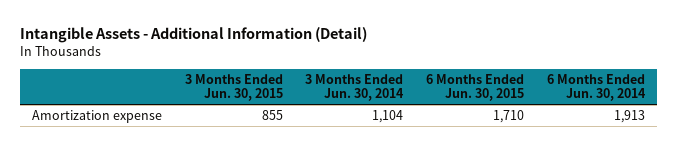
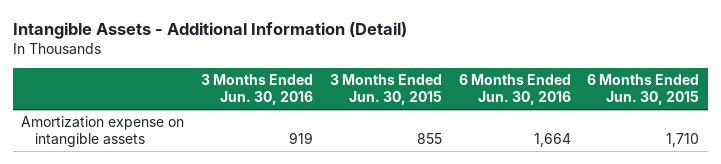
[305,73,405,102] 3 Months Ended Jun. 30, 2014 -> none
[547,73,647,102] 6 Months Ended Jun. 30, 2014 -> none
none -> [201,74,314,106] 3 Months Ended Jun. 30, 2016
none -> [458,74,571,106] 6 Months Ended Jun. 30, 2016
[31,110,162,124] Amortization expense -> [21,115,185,148] Amortization expense on intangible assets

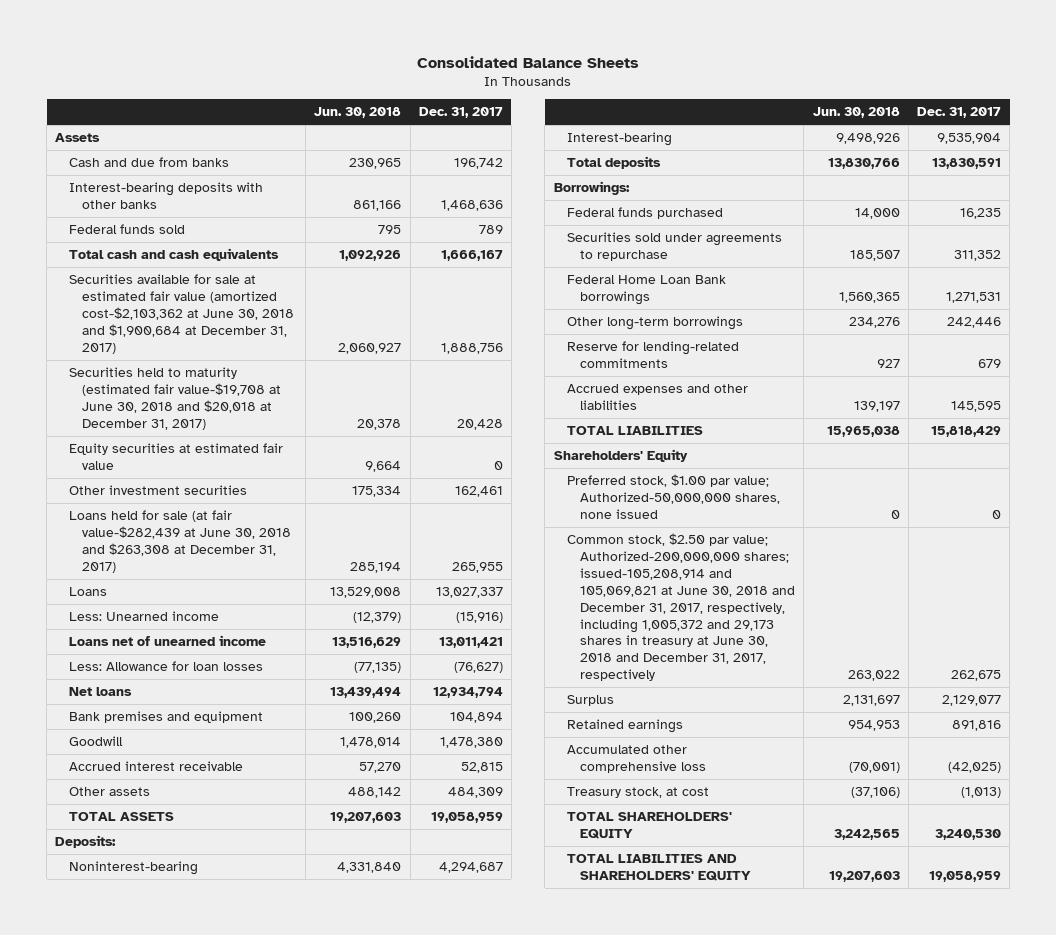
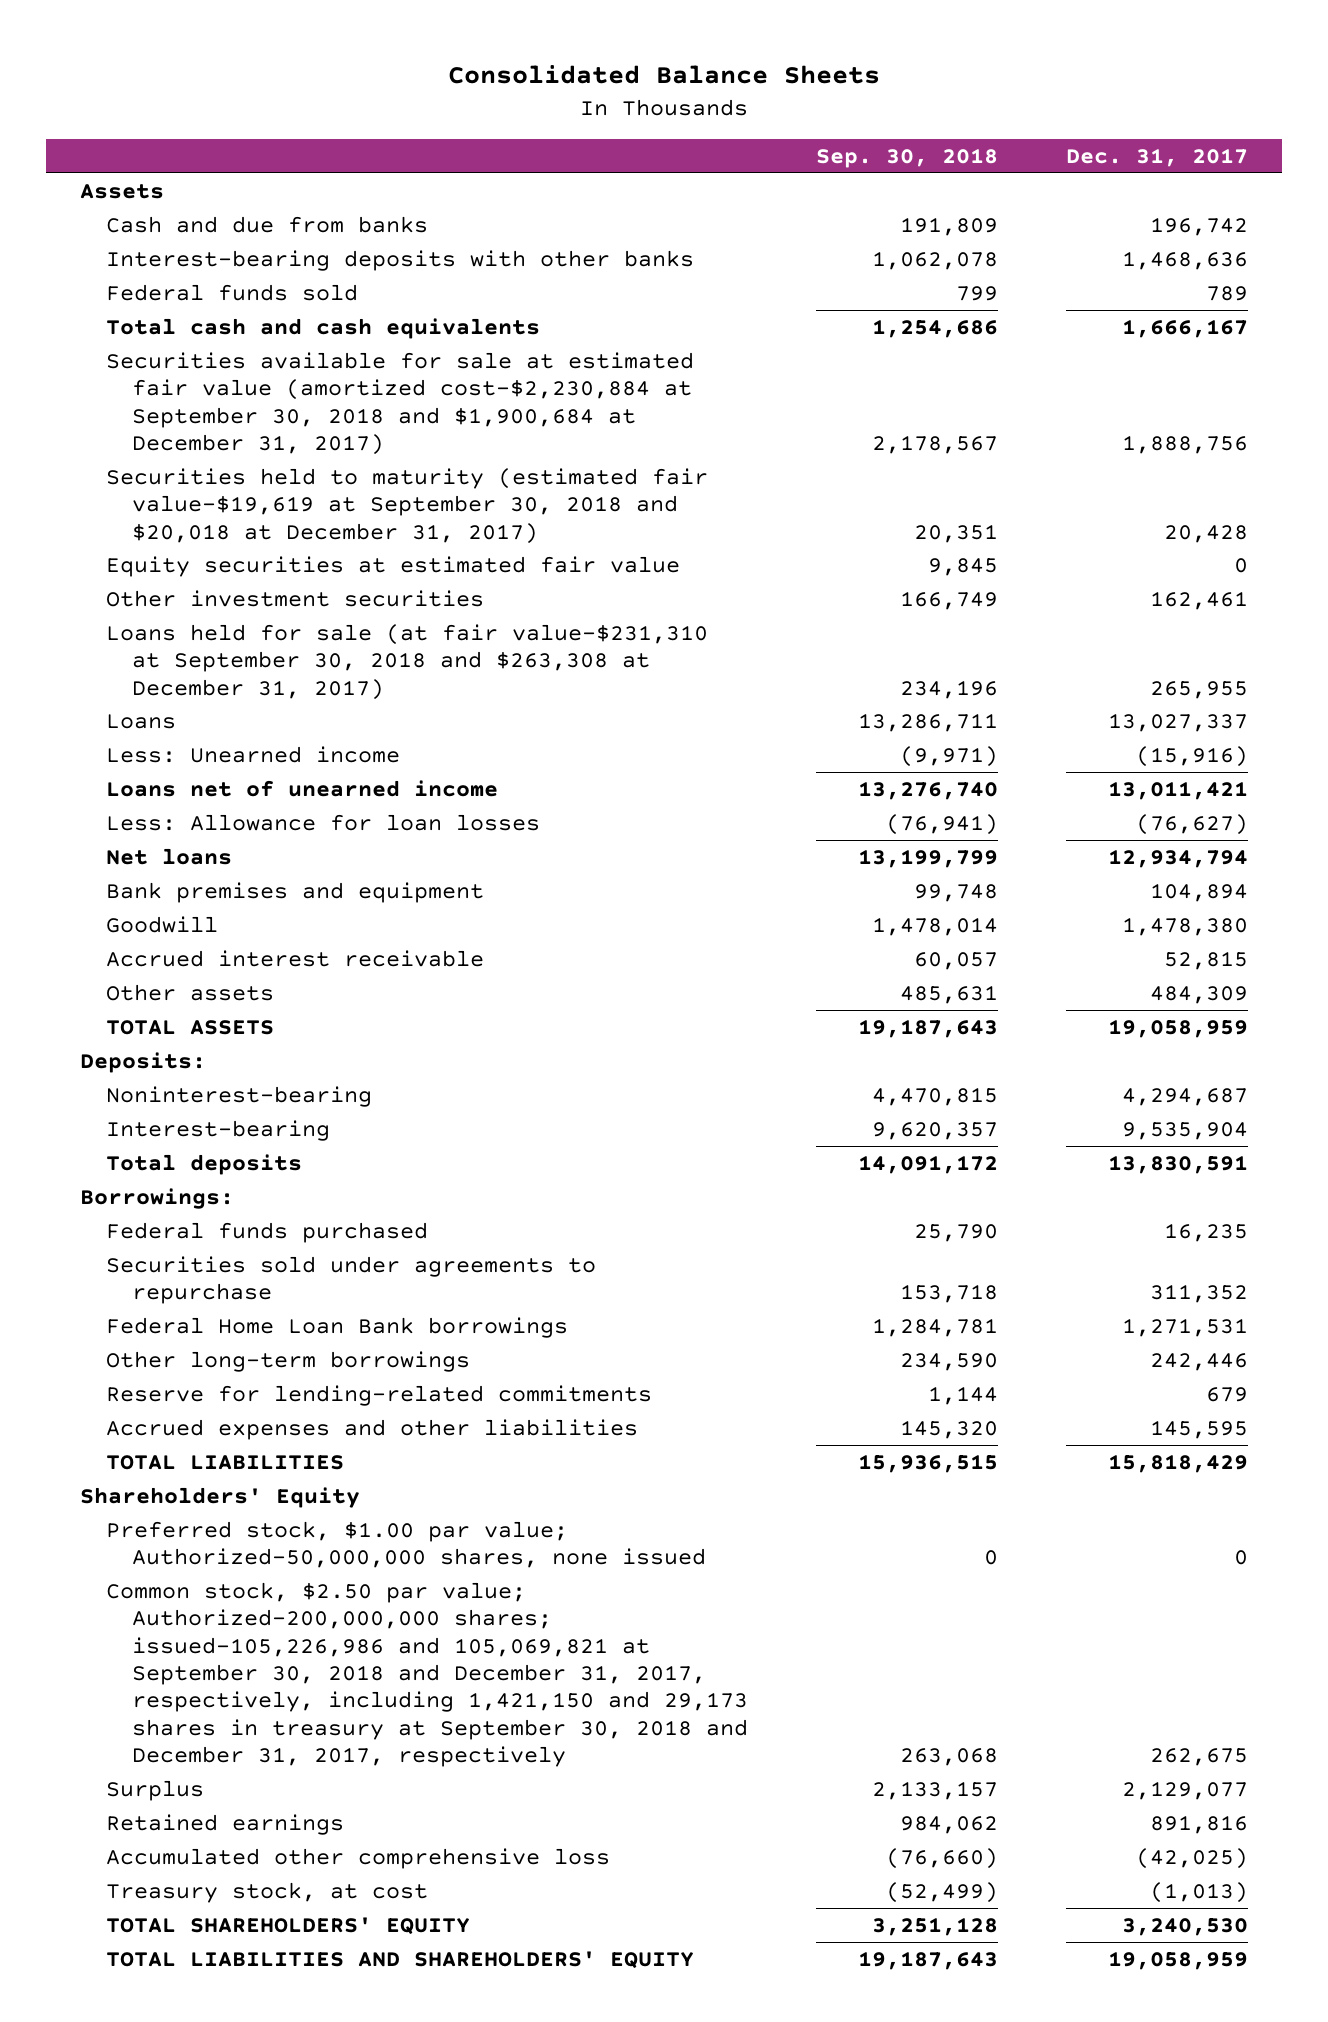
[314,107,402,119] Jun. 30, 2018 -> none
none -> [816,147,999,168] Sep. 30, 2018
[68,274,295,354] Securities available for sale at estimated fair value (amortized cost-$2,103,362 at June 30, 2018 and $1,900,684 at December 31, 2017) -> [106,351,695,455] Securities available for sale at estimated fair value (amortized cost-$2,230,884 at September 30, 2018 and $1,900,684 at December 31, 2017)
[68,367,282,430] Securities held to maturity (estimated fair value-$19,708 at June 30, 2018 and $20,018 at December 31, 2017) -> [106,467,709,544] Securities held to maturity (estimated fair value-$19,619 at September 30, 2018 and $20,018 at December 31, 2017)
[68,510,292,573] Loans held for sale (at fair value-$282,439 at June 30, 2018 and $263,308 at December 31, 2017) -> [106,623,709,700] Loans held for sale (at fair value-$231,310 at September 30, 2018 and $263,308 at December 31, 2017)
[566,533,796,682] Common stock, $2.50 par value; Authorized-200,000,000 shares; issued-105,208,914 and 105,069,821 at June 30, 2018 and December 31, 2017, respectively, including 1,005,372 and 29,173 shares in treasury at June 30, 2018 and December 31, 2017, respectively -> [106,1581,749,1767] Common stock, $2.50 par value; Authorized-200,000,000 shares; issued-105,226,986 and 105,069,821 at September 30, 2018 and December 31, 2017, respectively, including 1,421,150 and 29,173 shares in treasury at September 30, 2018 and December 31, 2017, respectively

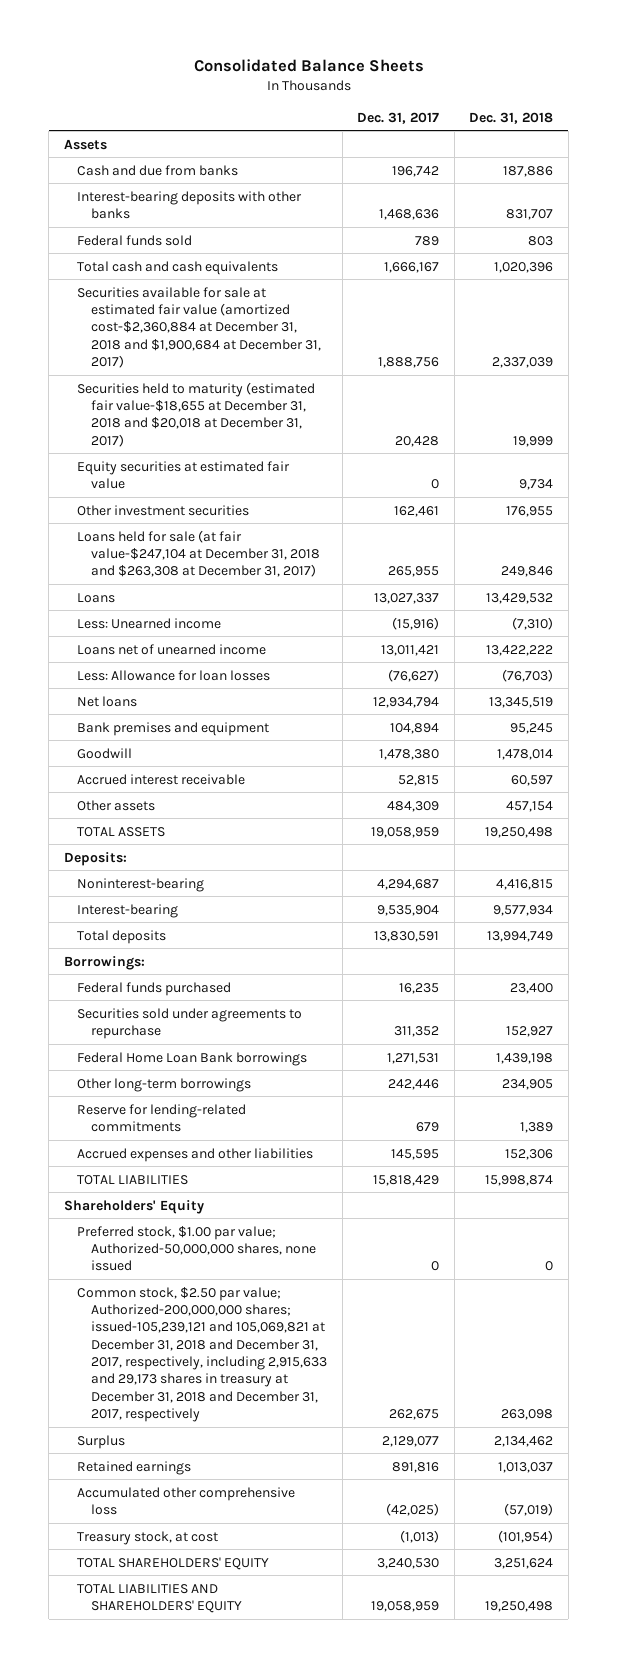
[816,147,999,168] Sep. 30, 2018 -> none
none -> [469,111,554,124] Dec. 31, 2018
[106,351,695,455] Securities available for sale at estimated fair value (amortized cost-$2,230,884 at September 30, 2018 and $1,900,684 at December 31, 2017) -> [77,286,322,369] Securities available for sale at estimated fair value (amortized cost-$2,360,884 at December 31, 2018 and $1,900,684 at December 31, 2017)
[106,467,709,544] Securities held to maturity (estimated fair value-$19,619 at September 30, 2018 and $20,018 at December 31, 2017) -> [77,381,316,447] Securities held to maturity (estimated fair value-$18,655 at December 31, 2018 and $20,018 at December 31, 2017)
[106,623,709,700] Loans held for sale (at fair value-$231,310 at September 30, 2018 and $263,308 at December 31, 2017) -> [77,529,321,578] Loans held for sale (at fair value-$247,104 at December 31, 2018 and $263,308 at December 31, 2017)
[106,1581,749,1767] Common stock, $2.50 par value; Authorized-200,000,000 shares; issued-105,226,986 and 105,069,821 at September 30, 2018 and December 31, 2017, respectively, including 1,421,150 and 29,173 shares in treasury at September 30, 2018 and December 31, 2017, respectively -> [77,1286,328,1423] Common stock, $2.50 par value; Authorized-200,000,000 shares; issued-105,239,121 and 105,069,821 at December 31, 2018 and December 31, 2017, respectively, including 2,915,633 and 29,173 shares in treasury at December 31, 2018 and December 31, 2017, respectively

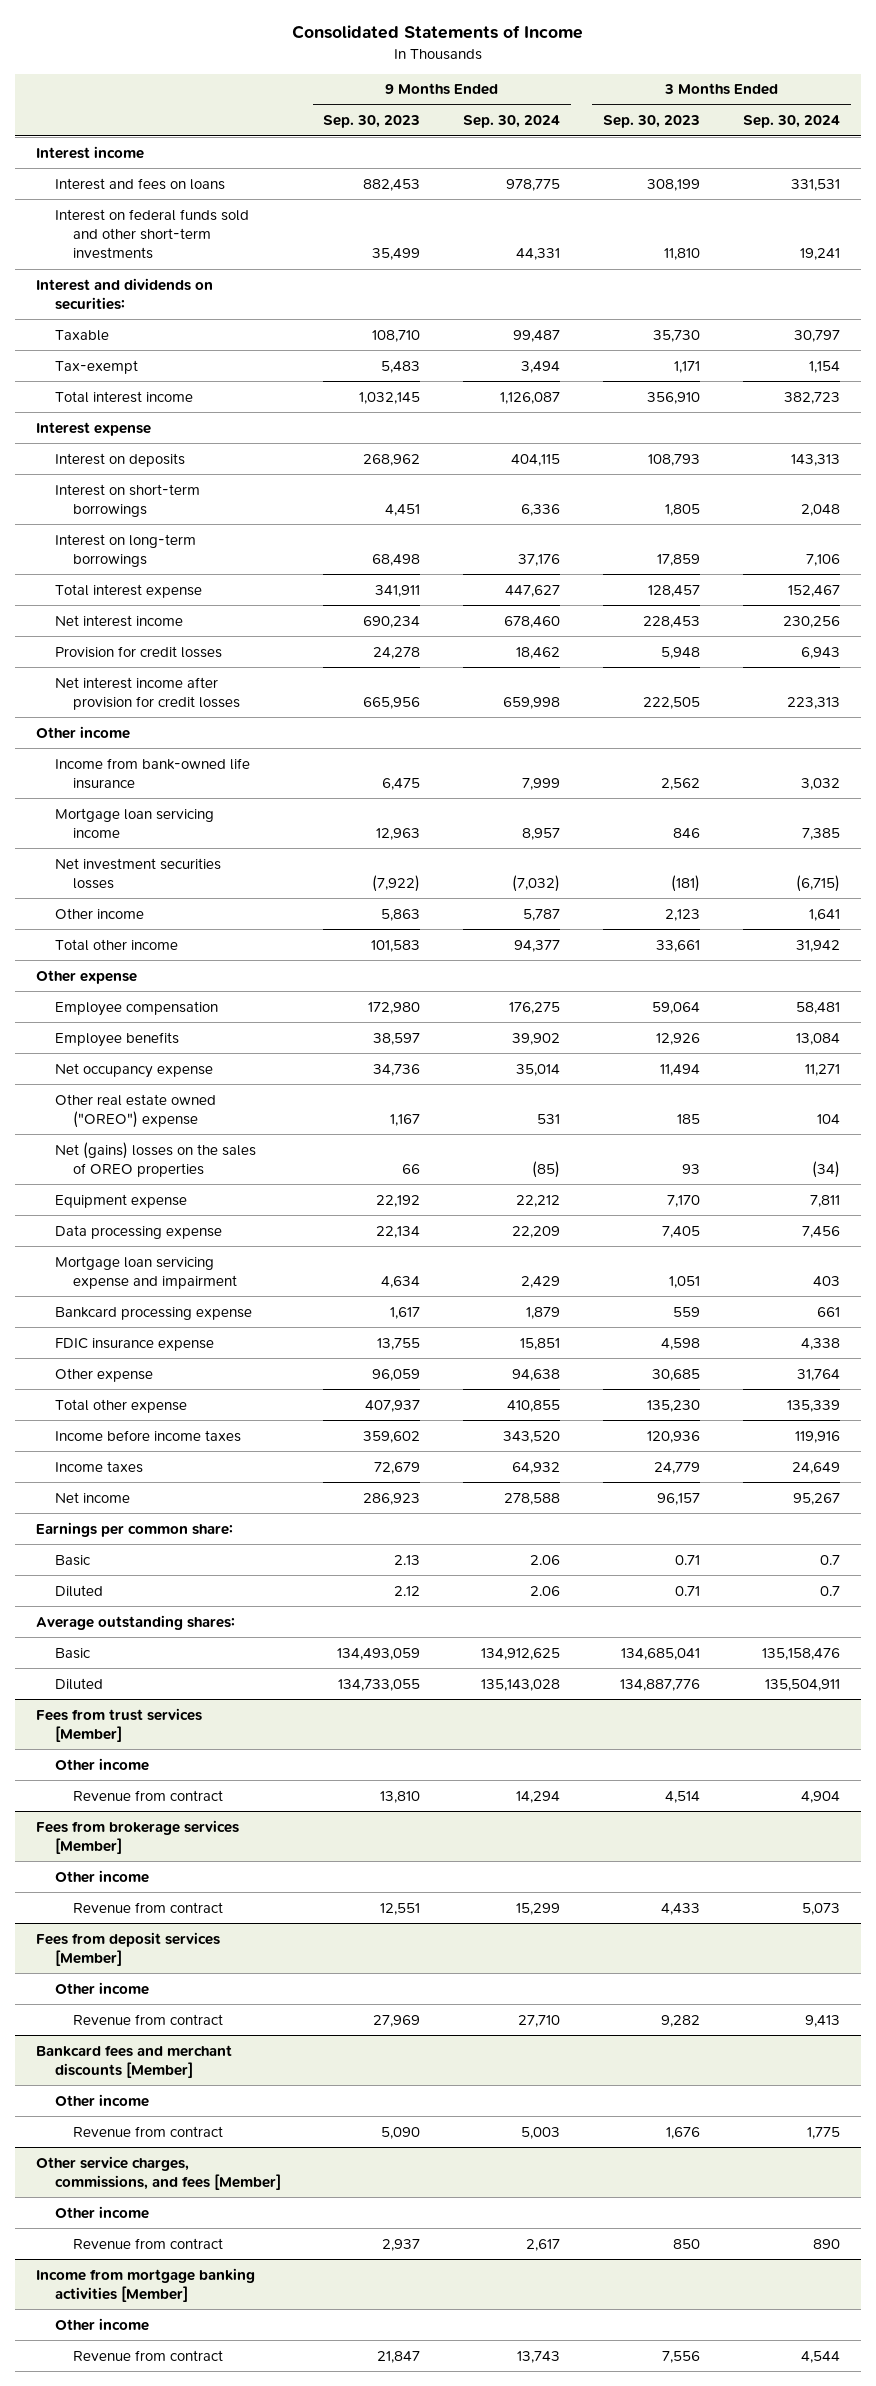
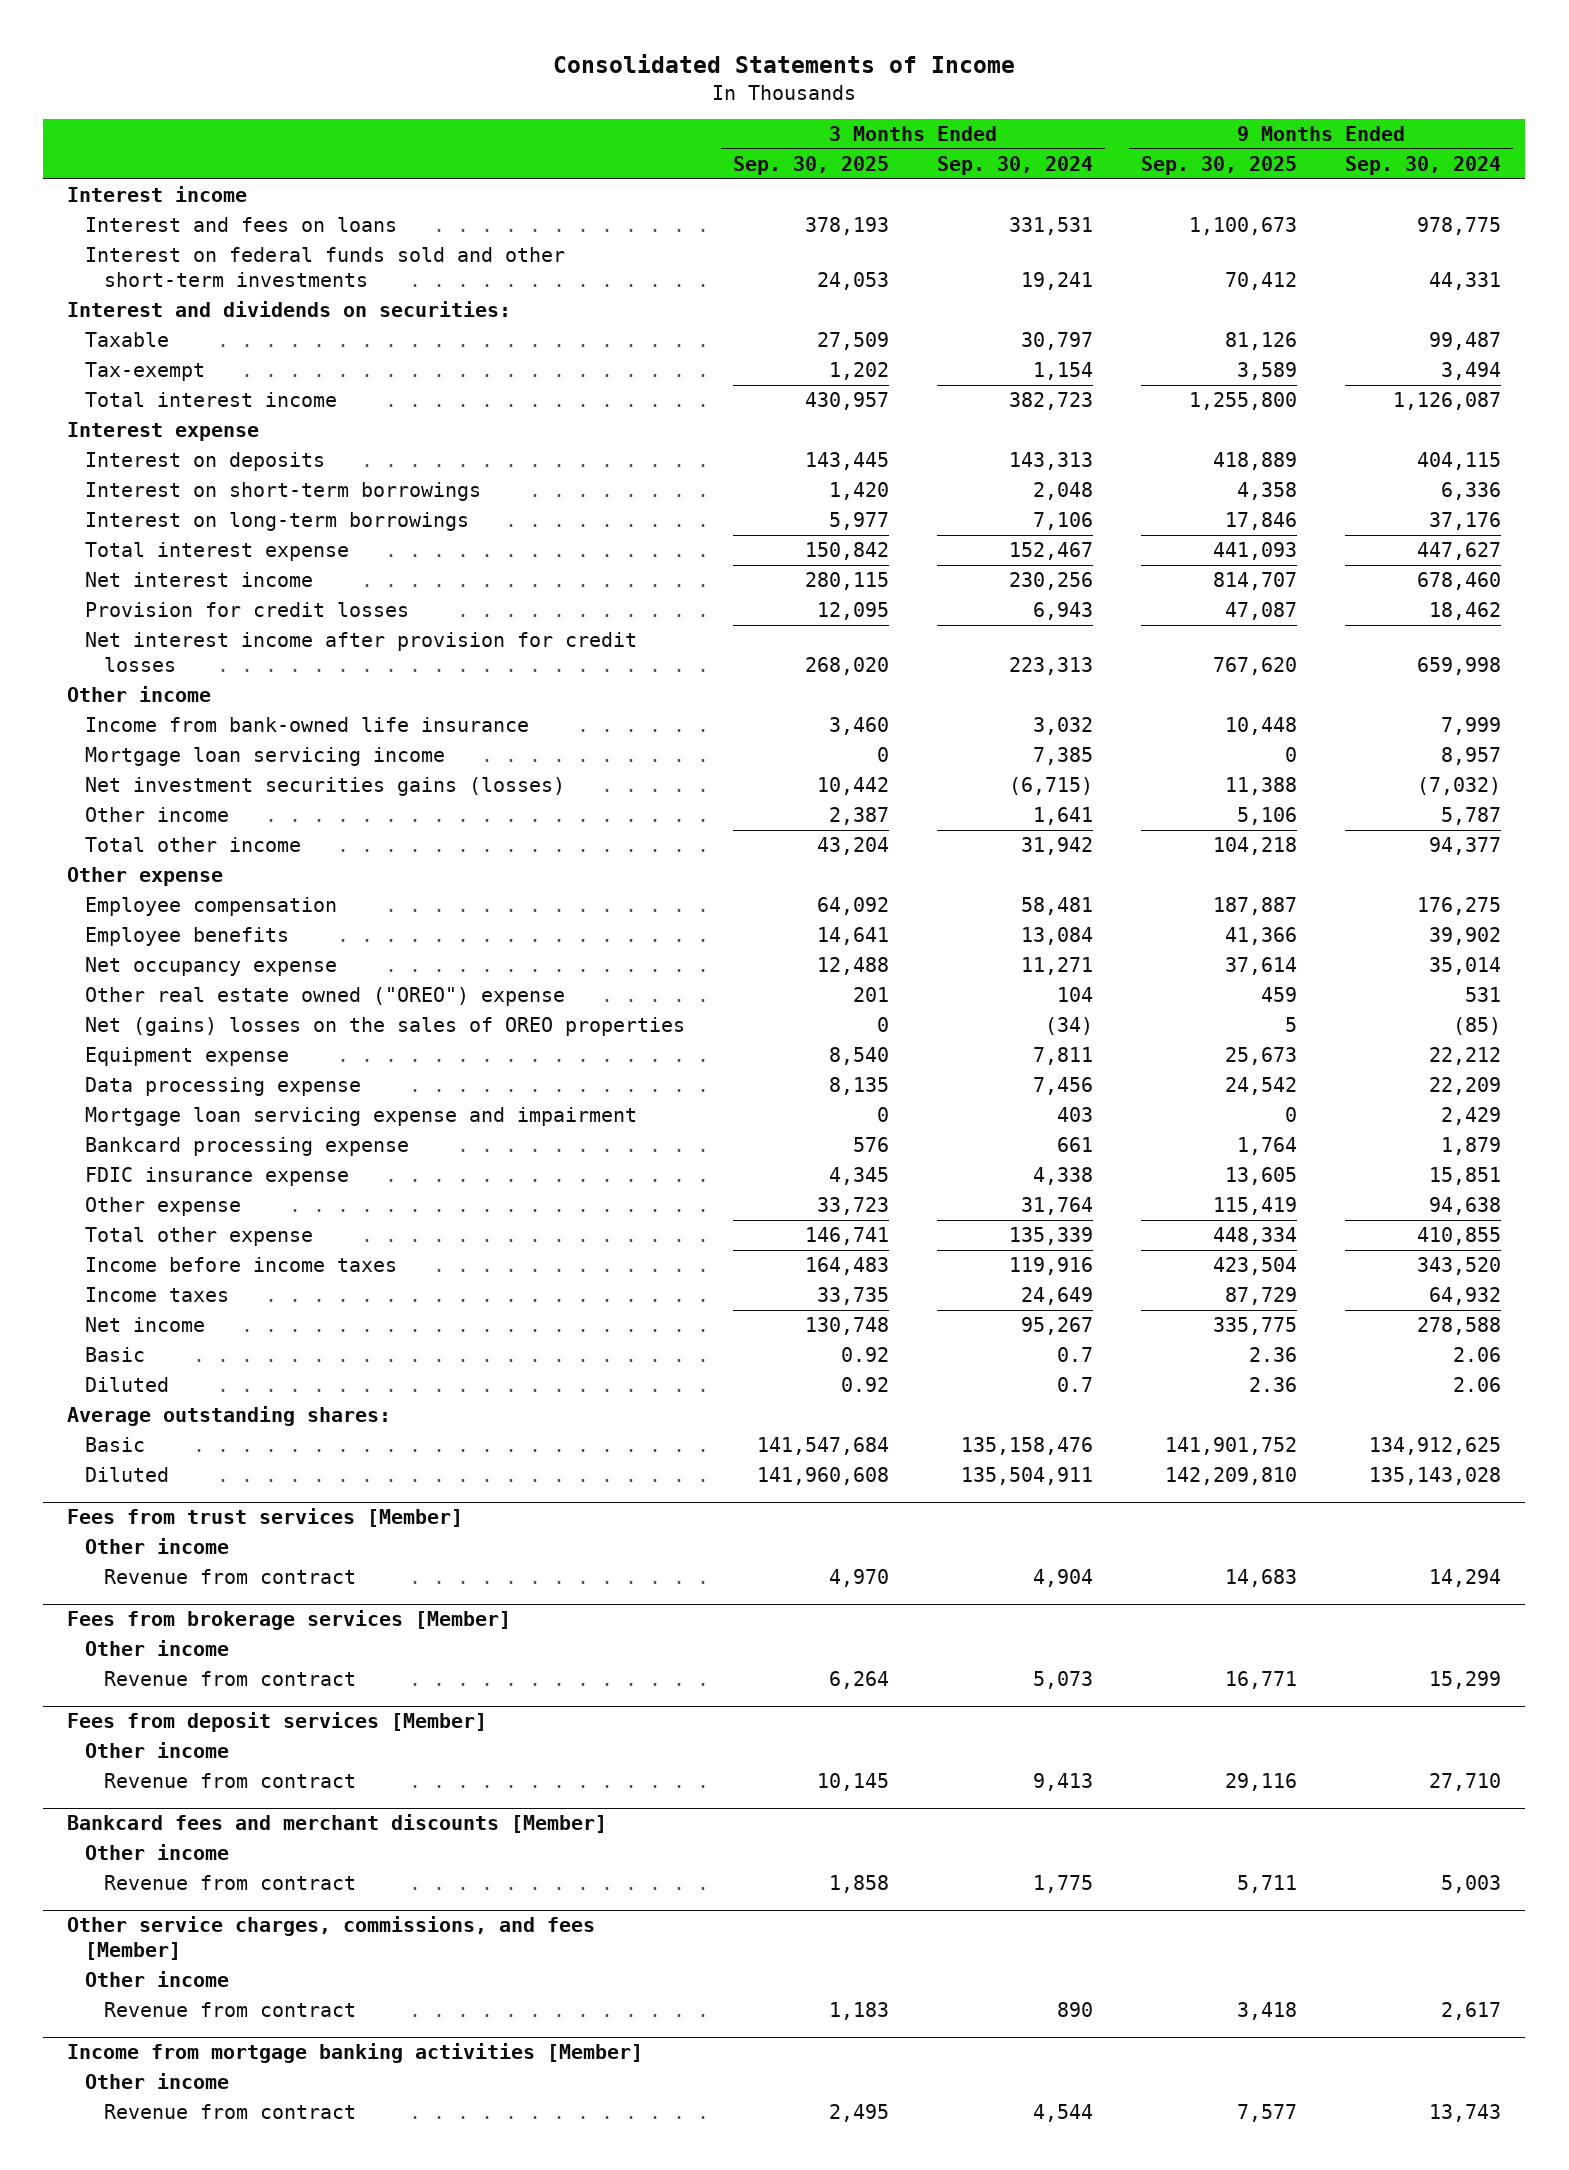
[323,115,421,129] Sep. 30, 2023 -> none
[603,115,701,129] Sep. 30, 2023 -> none
none -> [733,155,890,175] Sep. 30, 2025
none -> [1141,155,1298,175] Sep. 30, 2025
[54,857,221,890] Net investment securities losses -> [85,777,566,797] Net investment securities gains (losses)
[36,1521,234,1537] Earnings per common share: -> none

